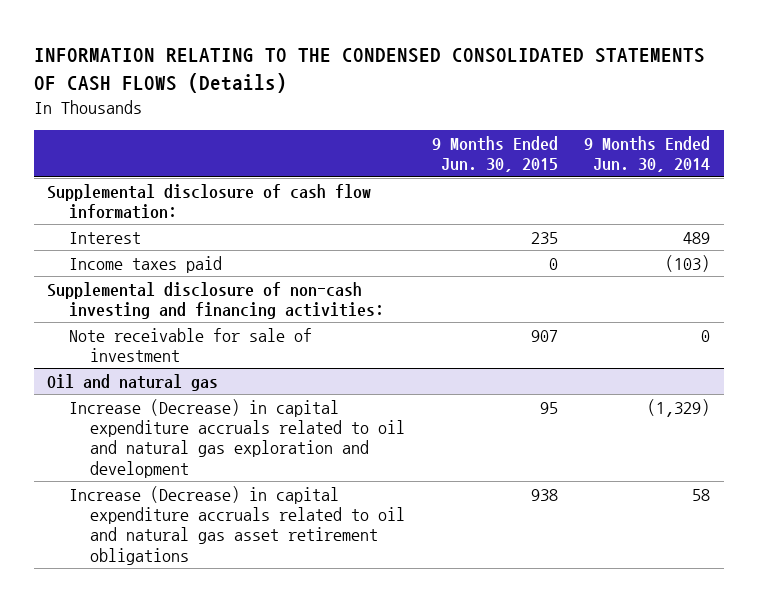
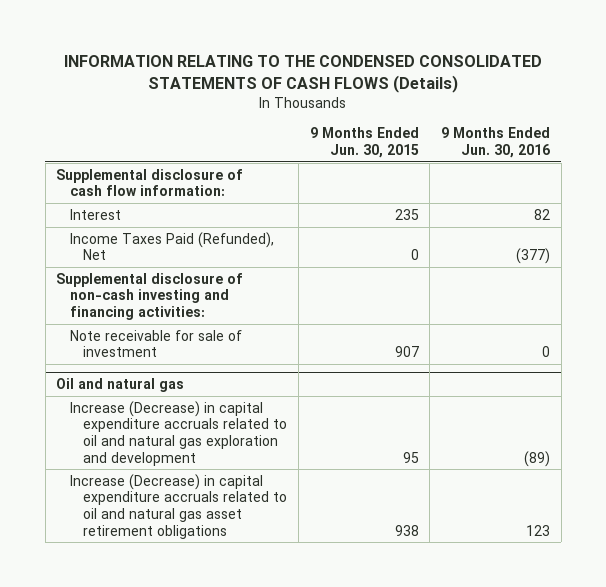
[584,135,711,173] 9 Months Ended Jun. 30, 2014 -> none
none -> [441,127,551,159] 9 Months Ended Jun. 30, 2016
[68,255,222,273] Income taxes paid -> [69,231,274,261] Income Taxes Paid (Refunded), Net

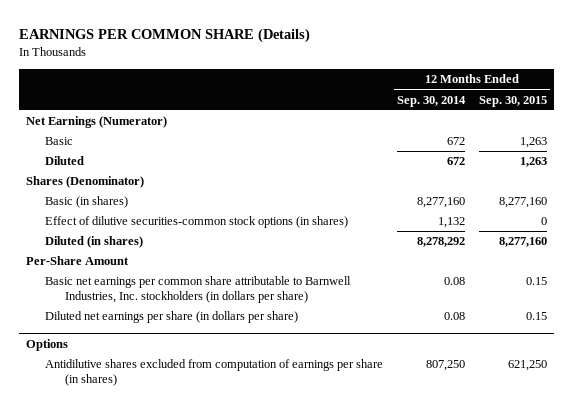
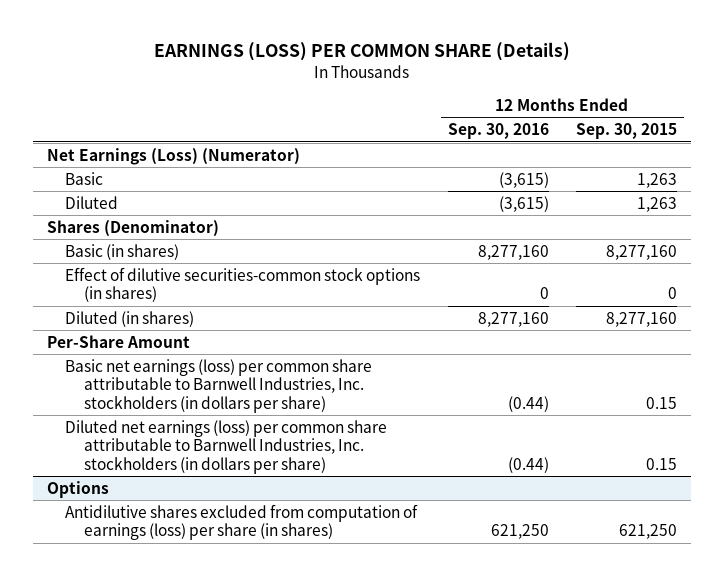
[19,28,311,44] EARNINGS PER COMMON SHARE (Details) -> [154,42,571,62] EARNINGS (LOSS) PER COMMON SHARE (Details)
[397,95,467,107] Sep. 30, 2014 -> none
none -> [447,123,549,140] Sep. 30, 2016
[26,116,168,129] Net Earnings (Numerator) -> [46,147,300,165] Net Earnings (Loss) (Numerator)
[45,276,352,303] Basic net earnings per common share attributable to Barnwell Industries, Inc. stockholders (in dollars per share) -> [65,358,373,413] Basic net earnings (loss) per common share attributable to Barnwell Industries, Inc. stockholders (in dollars per share)
[45,311,299,324] Diluted net earnings per share (in dollars per share) -> [65,419,388,474] Diluted net earnings (loss) per common share attributable to Barnwell Industries, Inc. stockholders (in dollars per share)
[45,359,384,386] Antidilutive shares excluded from computation of earnings per share (in shares) -> [65,503,419,541] Antidilutive shares excluded from computation of earnings (loss) per share (in shares)

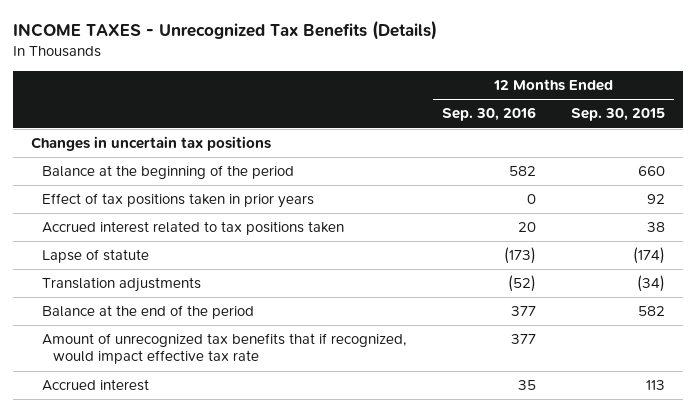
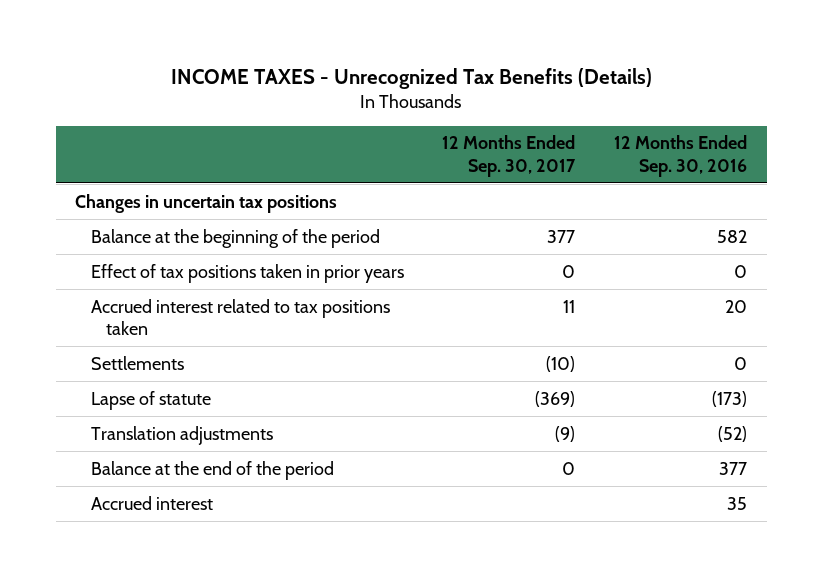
[571,108,666,122] Sep. 30, 2015 -> none
none -> [442,135,577,177] 12 Months Ended Sep. 30, 2017
none -> [90,355,184,370] Settlements
[42,333,407,365] Amount of unrecognized tax benefits that if recognized, would impact effective tax rate -> none

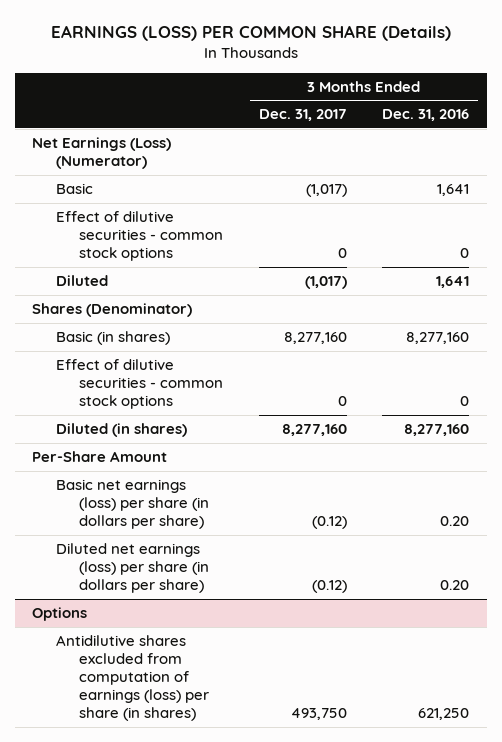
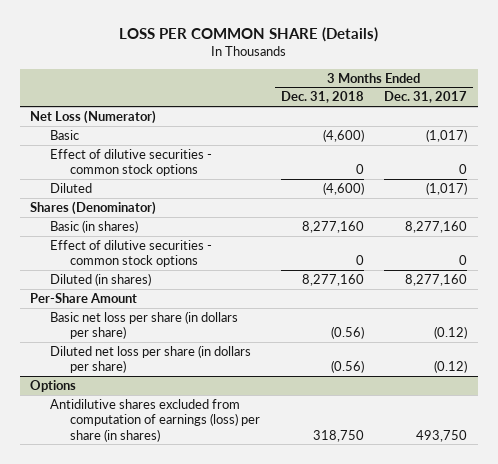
[50,24,451,41] EARNINGS (LOSS) PER COMMON SHARE (Details) -> [118,27,378,43] LOSS PER COMMON SHARE (Details)
[382,109,470,122] Dec. 31, 2016 -> none
none -> [280,91,364,104] Dec. 31, 2018
[32,137,172,170] Net Earnings (Loss) (Numerator) -> [30,109,157,124] Net Loss (Numerator)
[55,479,210,530] Basic net earnings (loss) per share (in dollars per share) -> [49,310,238,340] Basic net loss per share (in dollars per share)
[55,543,210,594] Diluted net earnings (loss) per share (in dollars per share) -> [49,344,251,374] Diluted net loss per share (in dollars per share)

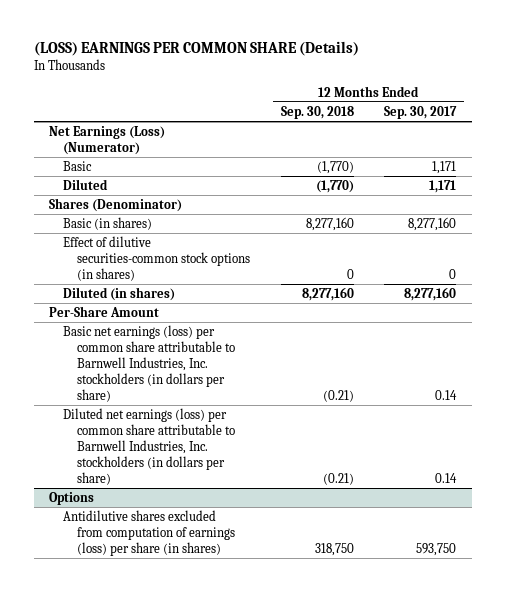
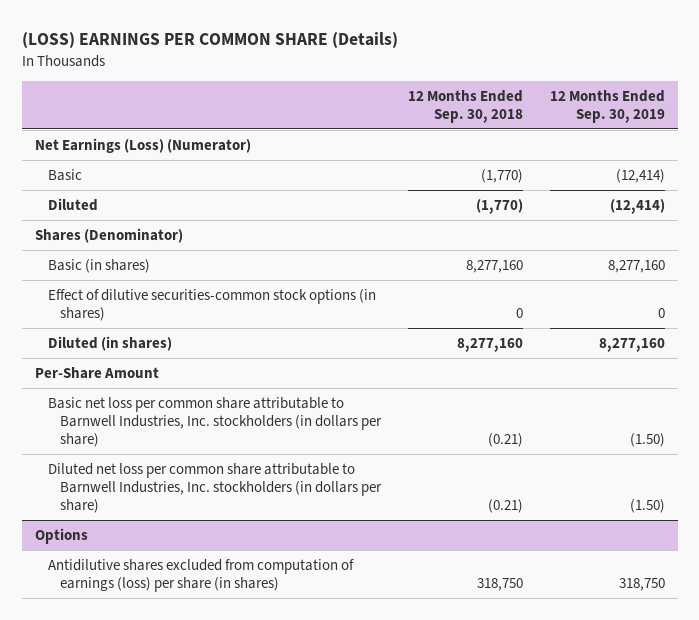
[384,105,458,119] Sep. 30, 2017 -> none
none -> [549,89,665,123] 12 Months Ended Sep. 30, 2019
[62,324,235,403] Basic net earnings (loss) per common share attributable to Barnwell Industries, Inc. stockholders (in dollars per share) -> [47,396,383,448] Basic net loss per common share attributable to Barnwell Industries, Inc. stockholders (in dollars per share)
[62,407,235,486] Diluted net earnings (loss) per common share attributable to Barnwell Industries, Inc. stockholders (in dollars per share) -> [47,462,383,514] Diluted net loss per common share attributable to Barnwell Industries, Inc. stockholders (in dollars per share)

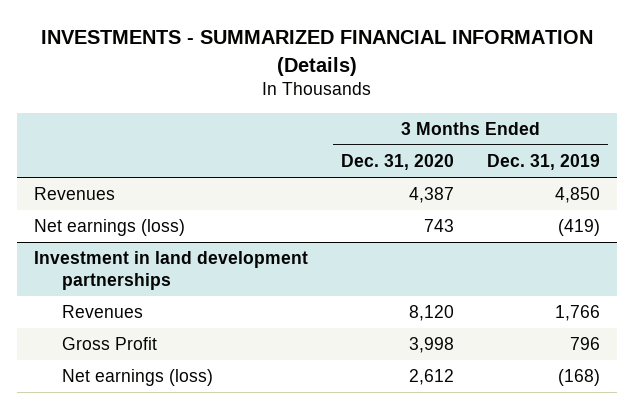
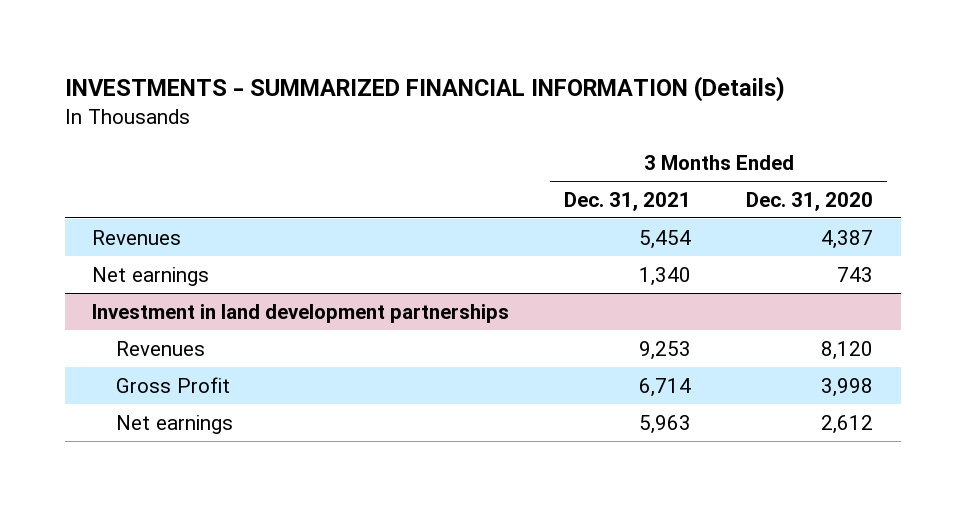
[487,153,601,170] Dec. 31, 2019 -> none
none -> [564,191,692,211] Dec. 31, 2021
[33,219,185,237] Net earnings (loss) -> [92,266,210,286] Net earnings
[61,369,213,387] Net earnings (loss) -> [115,414,233,434] Net earnings

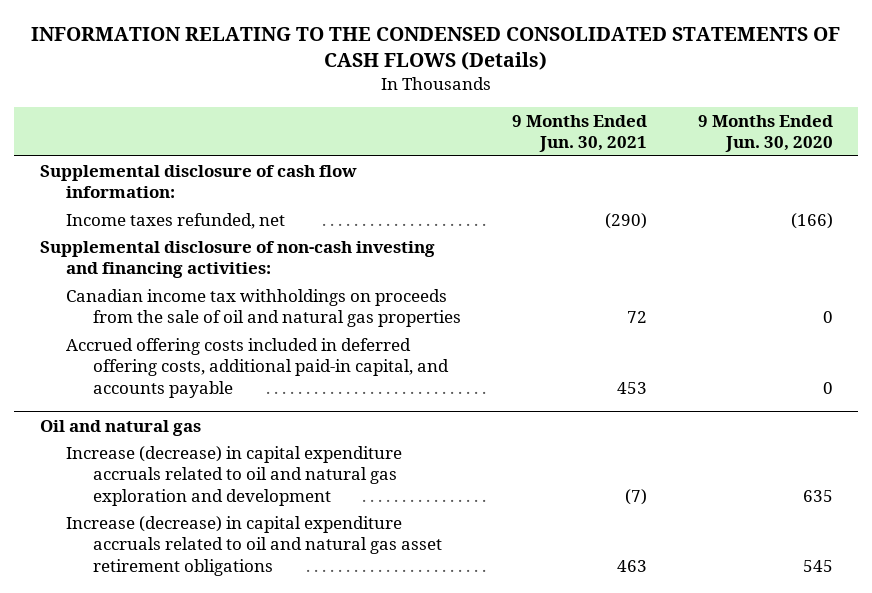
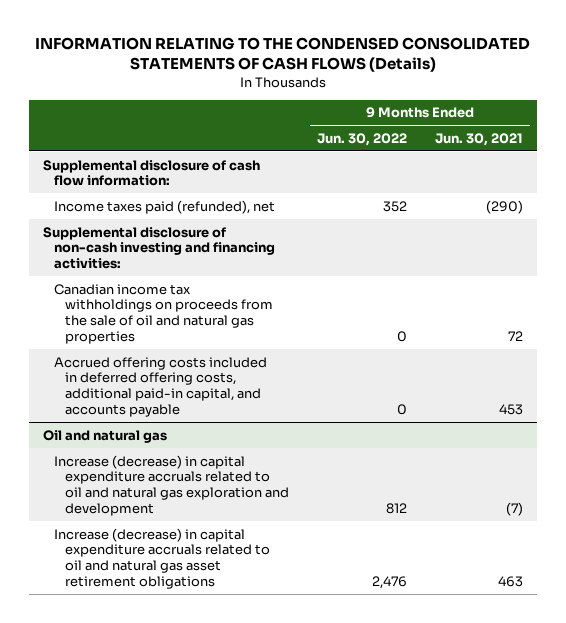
[697,114,833,153] 9 Months Ended Jun. 30, 2020 -> none
none -> [316,132,407,146] Jun. 30, 2022
[66,212,286,229] Income taxes refunded, net -> [53,199,275,214] Income taxes paid (refunded), net

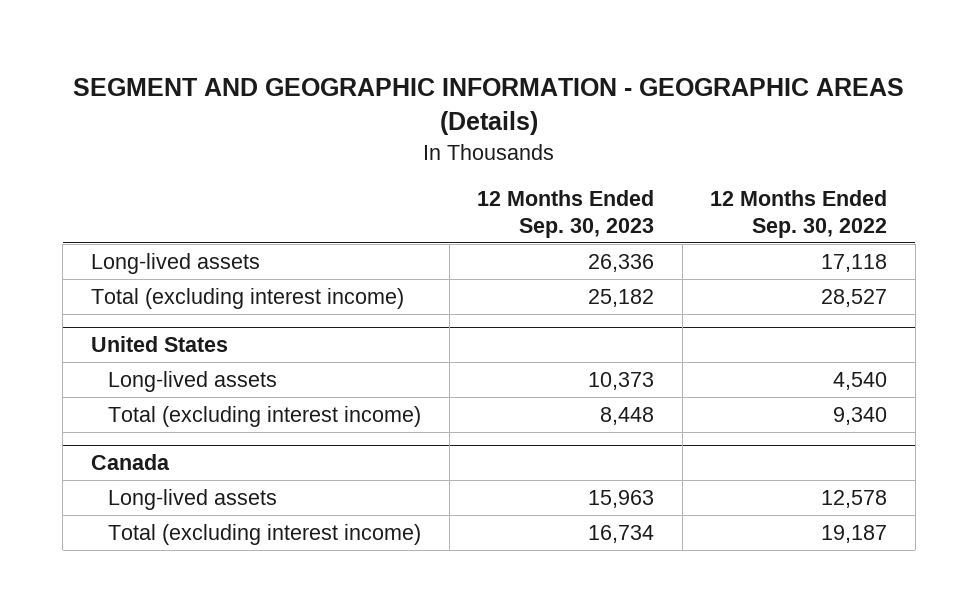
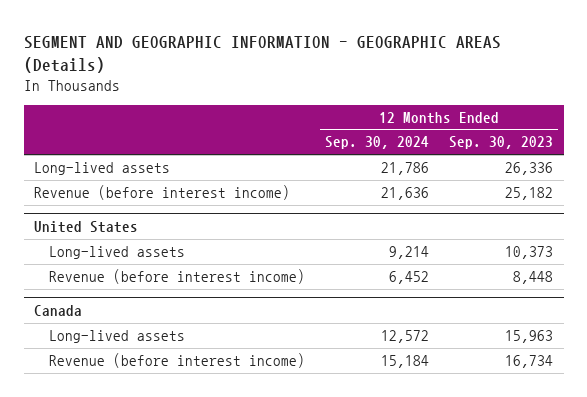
[710,190,888,238] 12 Months Ended Sep. 30, 2022 -> none
none -> [325,136,430,150] Sep. 30, 2024
[90,287,404,309] Total (excluding interest income) -> [33,185,290,201] Revenue (before interest income)
[108,405,422,427] Total (excluding interest income) -> [48,269,305,285] Revenue (before interest income)
[108,523,422,545] Total (excluding interest income) -> [48,353,305,369] Revenue (before interest income)

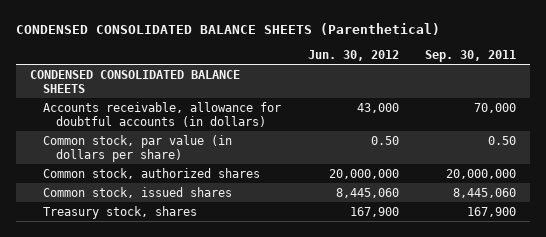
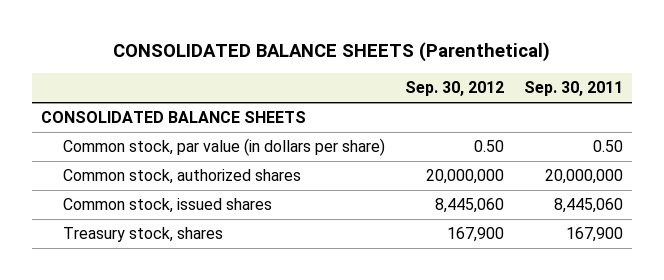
[16,23,441,36] CONDENSED CONSOLIDATED BALANCE SHEETS (Parenthetical) -> [112,41,550,62] CONSOLIDATED BALANCE SHEETS (Parenthetical)
[307,49,399,61] Jun. 30, 2012 -> none
none -> [404,81,504,97] Sep. 30, 2012
[42,101,281,127] Accounts receivable, allowance for doubtful accounts (in dollars) -> none
[29,69,240,93] CONDENSED CONSOLIDATED BALANCE SHEETS -> [41,111,307,124] CONSOLIDATED BALANCE SHEETS

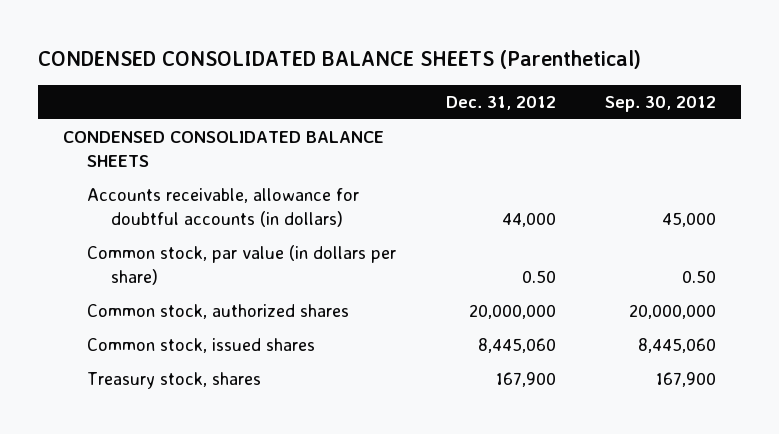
[112,41,550,62] CONSOLIDATED BALANCE SHEETS (Parenthetical) -> [38,50,642,70] CONDENSED CONSOLIDATED BALANCE SHEETS (Parenthetical)
[523,81,623,97] Sep. 30, 2011 -> none
none -> [445,95,556,110] Dec. 31, 2012
[41,111,307,124] CONSOLIDATED BALANCE SHEETS -> [62,131,384,167] CONDENSED CONSOLIDATED BALANCE SHEETS
none -> [87,188,360,227] Accounts receivable, allowance for doubtful accounts (in dollars)

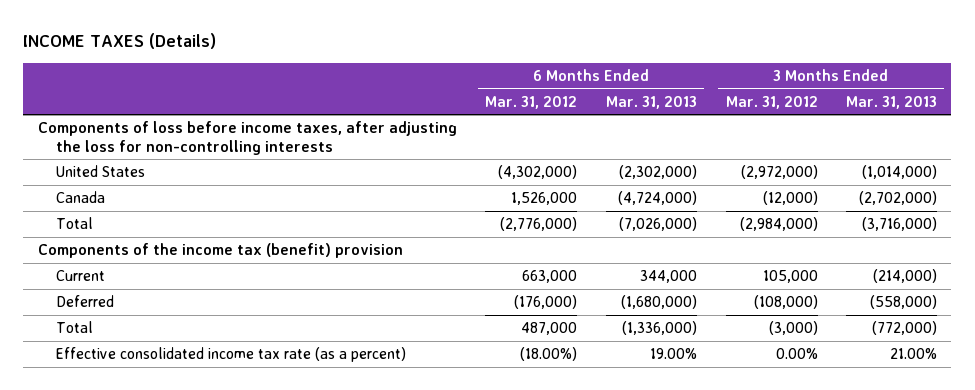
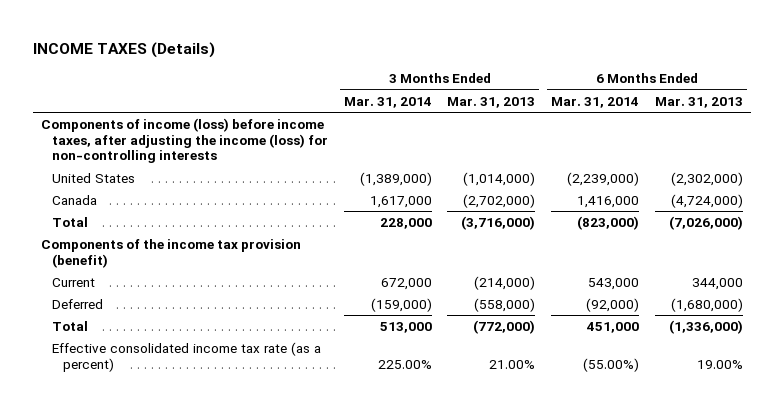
[485,95,578,109] Mar. 31, 2012 -> none
[725,95,818,109] Mar. 31, 2012 -> none
none -> [343,96,432,108] Mar. 31, 2014
none -> [551,96,640,108] Mar. 31, 2014
[37,121,457,155] Components of loss before income taxes, after adjusting the loss for non-controlling interests -> [40,117,329,164] Components of income (loss) before income taxes, after adjusting the income (loss) for non-controlling interests
[37,243,403,259] Components of the income tax (benefit) provision -> [40,238,301,268] Components of the income tax provision (benefit)

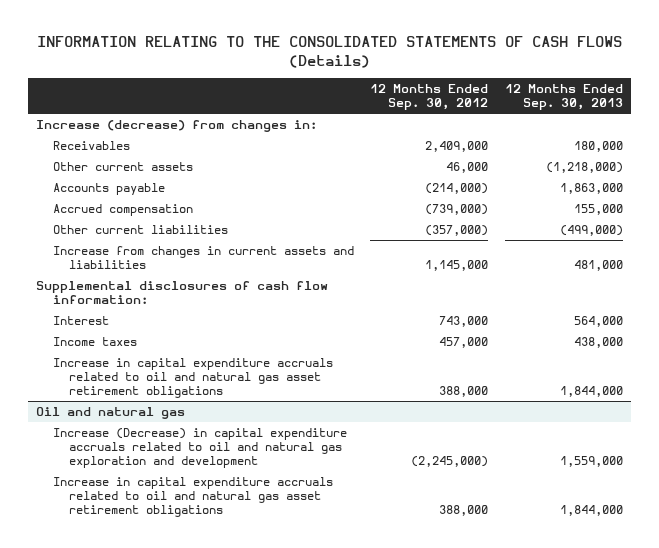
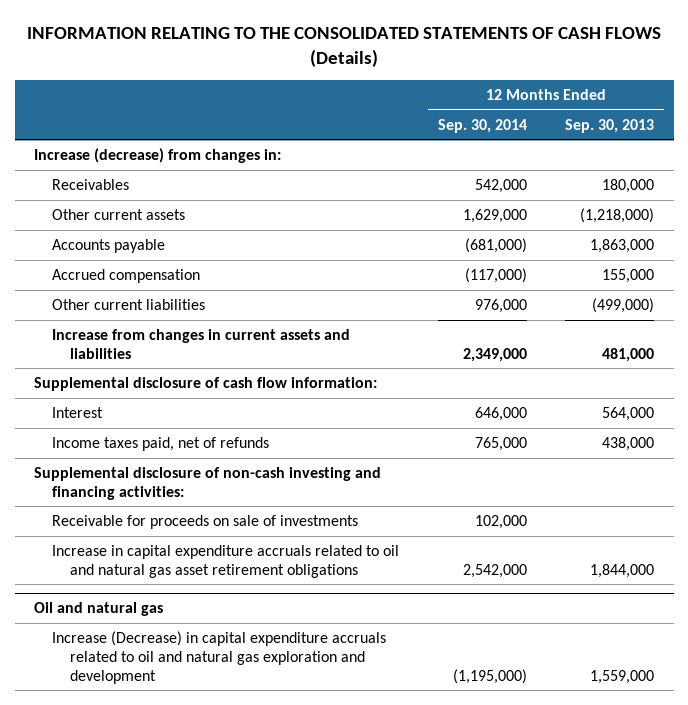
[370,83,489,111] 12 Months Ended Sep. 30, 2012 -> none
none -> [437,118,527,133] Sep. 30, 2014
[36,281,329,305] Supplemental disclosures of cash flow information: -> [33,377,377,392] Supplemental disclosure of cash flow information:
[52,337,137,347] Income taxes -> [51,437,269,452] Income taxes paid, net of refunds
none -> [33,467,381,500] Supplemental disclosure of non-cash investing and financing activities:
none -> [51,515,358,530] Receivable for proceeds on sale of investments
[52,477,333,518] Increase in capital expenditure accruals related to oil and natural gas asset retirement obligations -> none

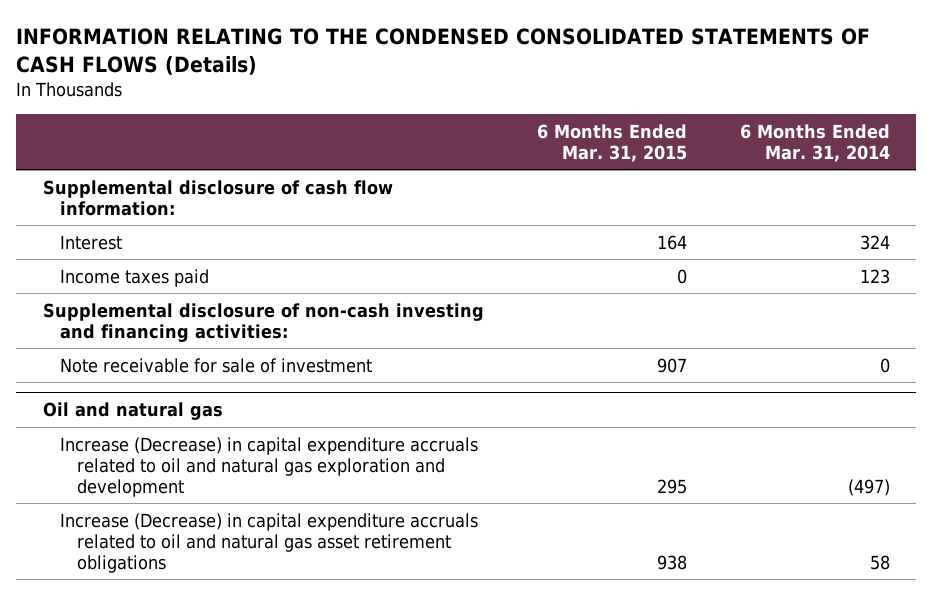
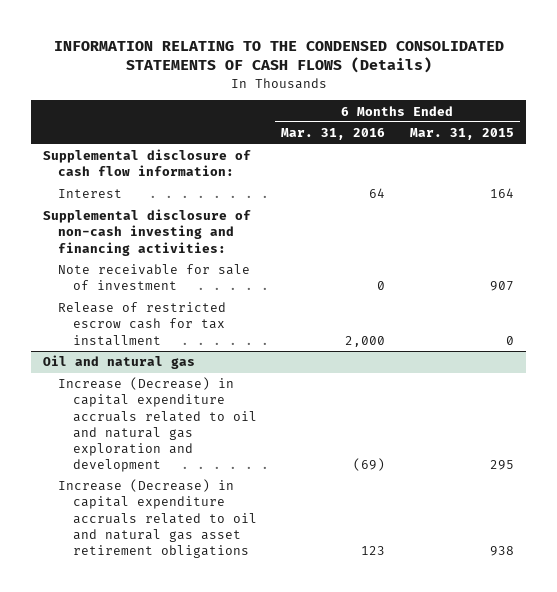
[739,123,890,162] 6 Months Ended Mar. 31, 2014 -> none
none -> [281,128,386,141] Mar. 31, 2016
[59,268,209,287] Income taxes paid -> none
none -> [57,302,226,346] Release of restricted escrow cash for tax installment

